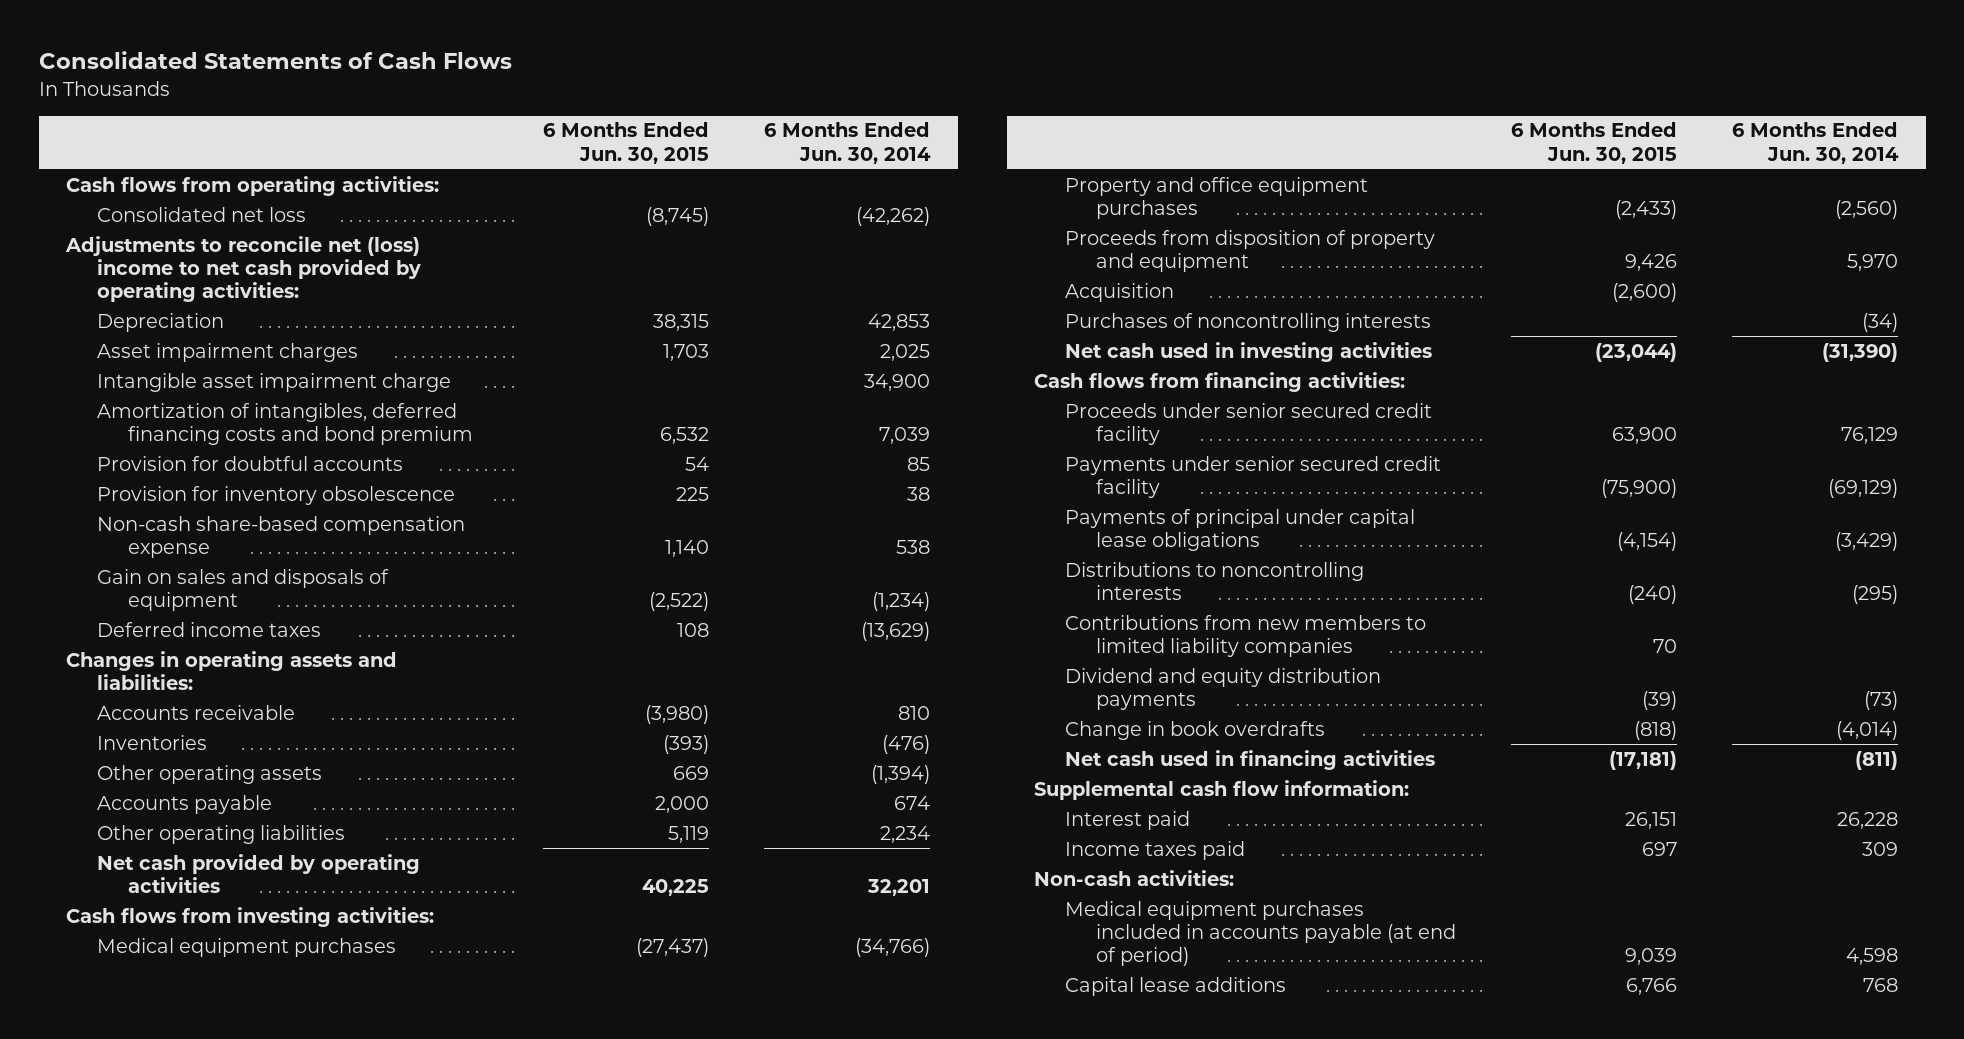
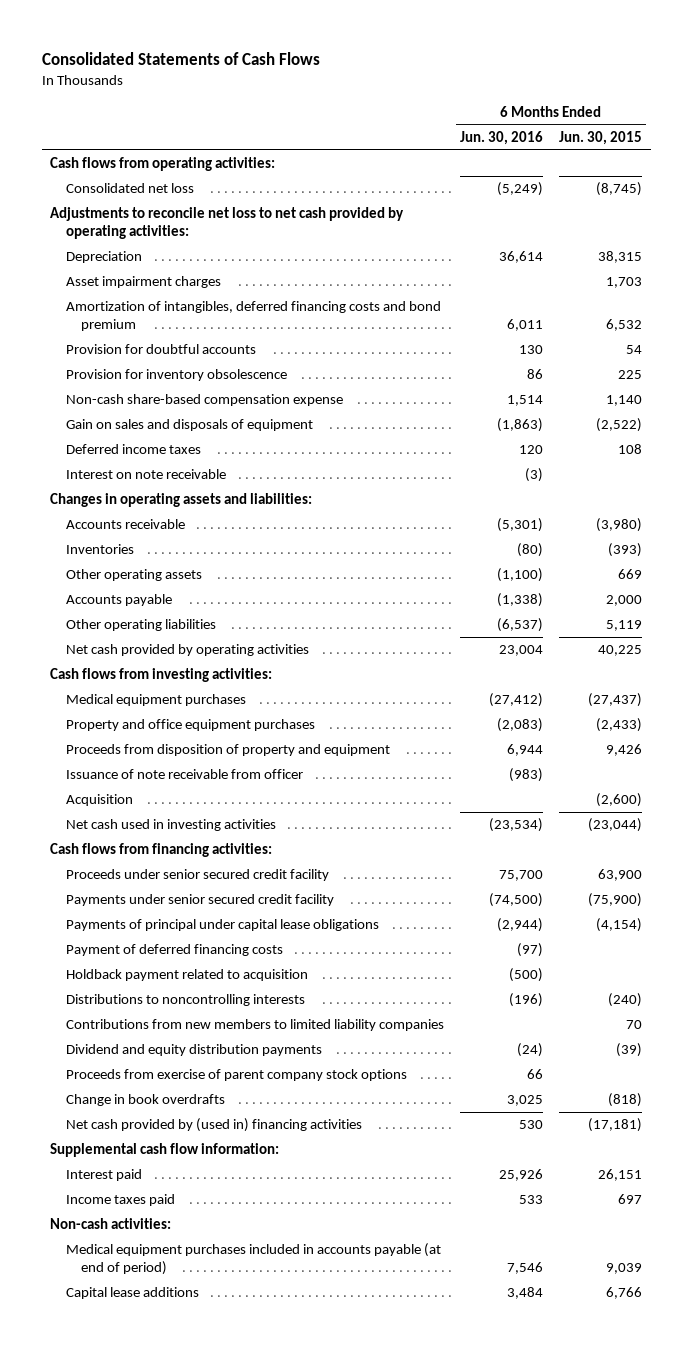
[763,122,931,164] 6 Months Ended Jun. 30, 2014 -> none
none -> [460,130,544,145] Jun. 30, 2016
[65,235,421,303] Adjustments to reconcile net (loss) income to net cash provided by operating activities: -> [50,207,405,239] Adjustments to reconcile net loss to net cash provided by operating activities:
[96,372,451,392] Intangible asset impairment charge -> none
none -> [65,469,226,480] Interest on note receivable
none -> [65,769,303,780] Issuance of note receivable from officer
[1065,312,1432,332] Purchases of noncontrolling interests -> none
none -> [65,944,283,957] Payment of deferred financing costs
none -> [65,969,308,982] Holdback payment related to acquisition
none -> [65,1069,407,1082] Proceeds from exercise of parent company stock options
[1065,749,1436,770] Net cash used in financing activities -> [65,1118,362,1133] Net cash provided by (used in) financing activities

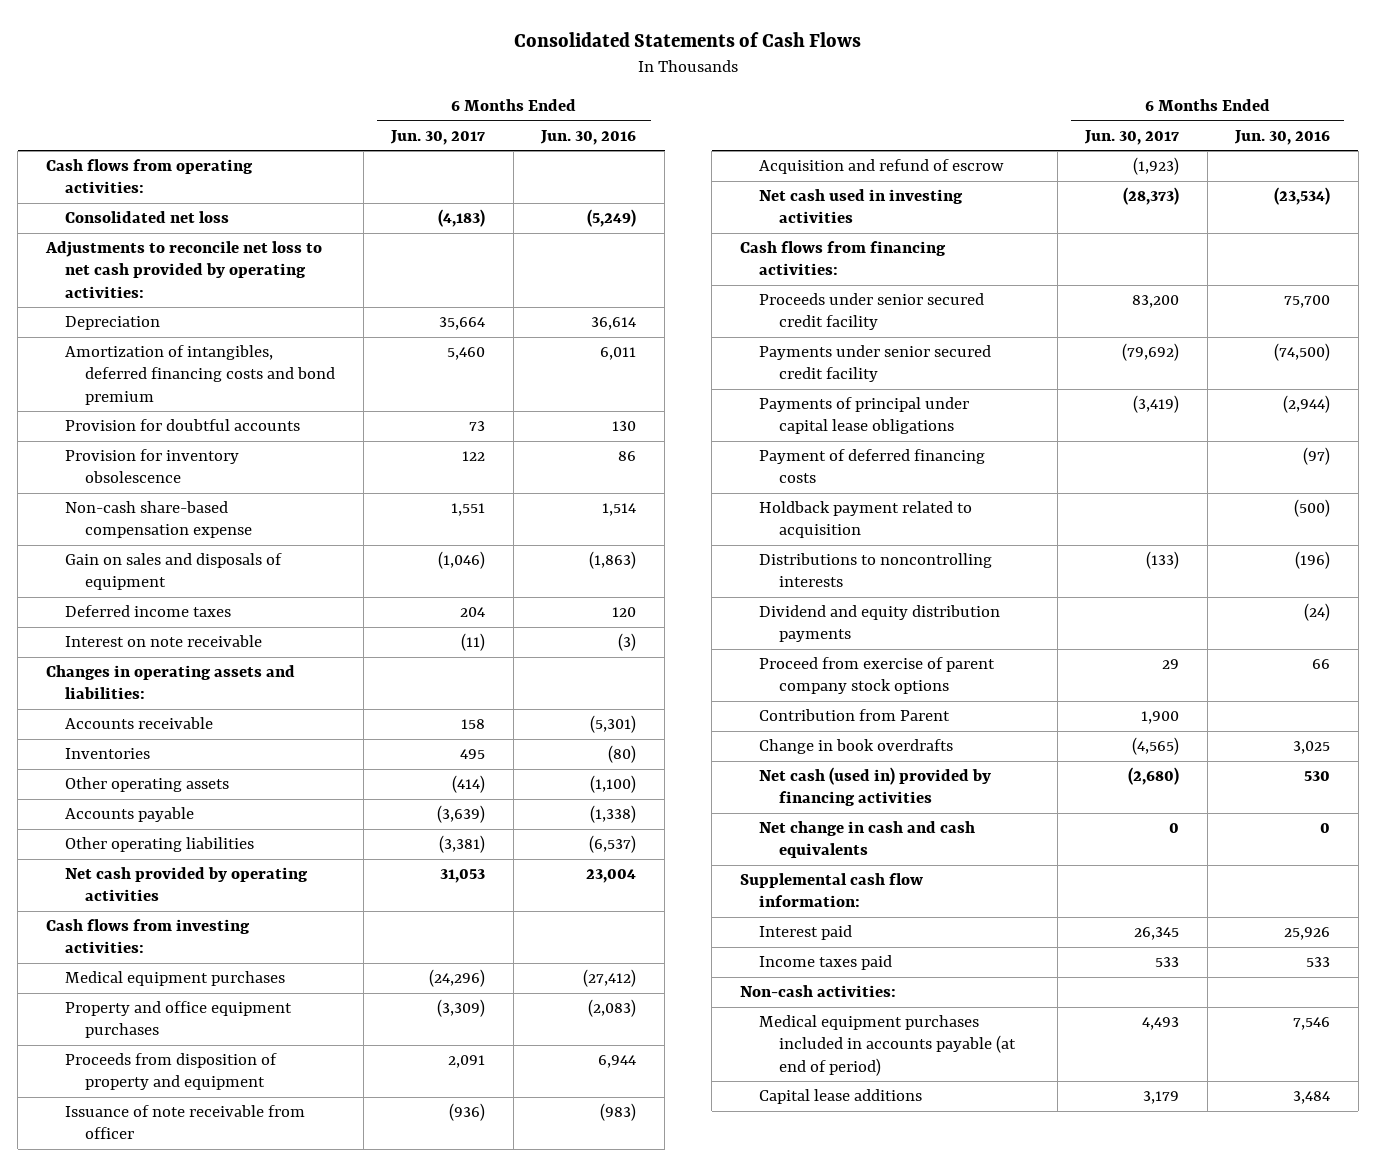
[559,130,643,145] Jun. 30, 2015 -> none
none -> [390,129,486,145] Jun. 30, 2017
[65,276,221,289] Asset impairment charges -> none
[65,794,133,807] Acquisition -> none
none -> [759,159,1005,175] Acquisition and refund of escrow
[65,1019,444,1032] Contributions from new members to limited liability companies -> none
[65,1069,407,1082] Proceeds from exercise of parent company stock options -> [759,657,996,695] Proceed from exercise of parent company stock options
none -> [759,709,951,722] Contribution from Parent
[65,1118,362,1133] Net cash provided by (used in) financing activities -> [759,767,992,807] Net cash (used in) provided by financing activities
none -> [759,821,976,859] Net change in cash and cash equivalents

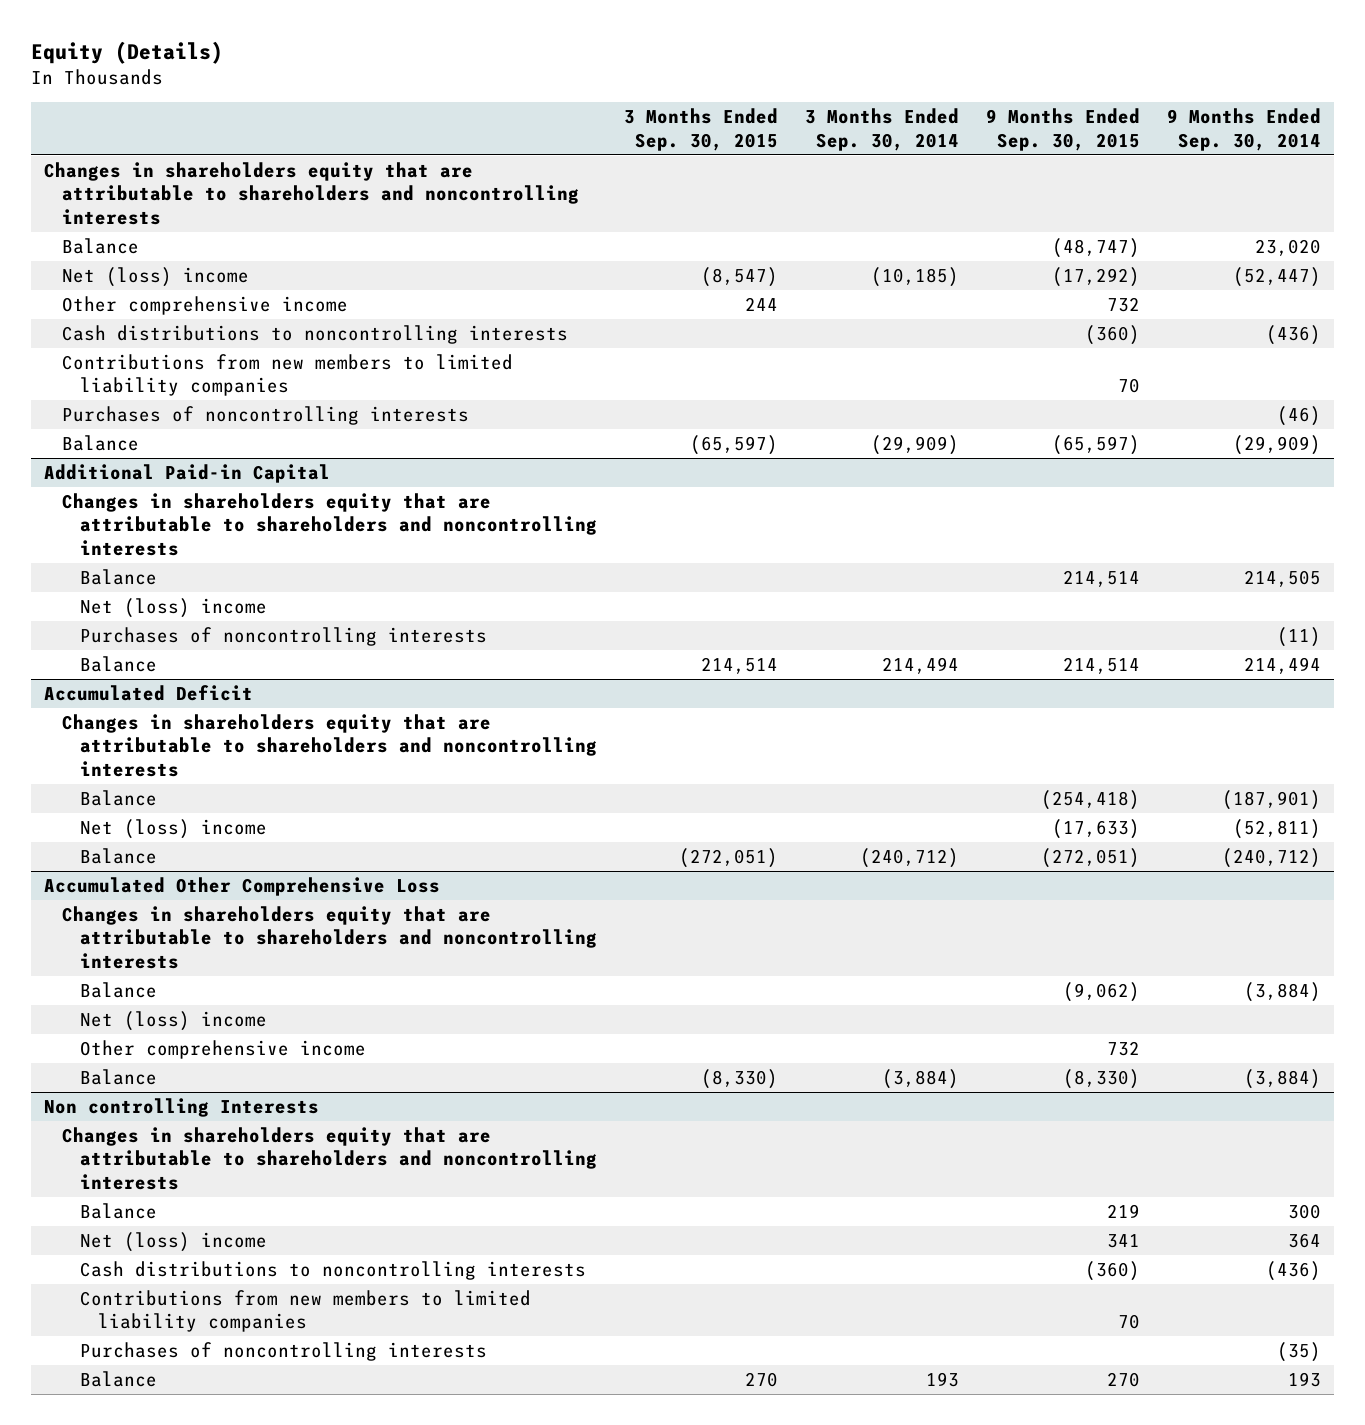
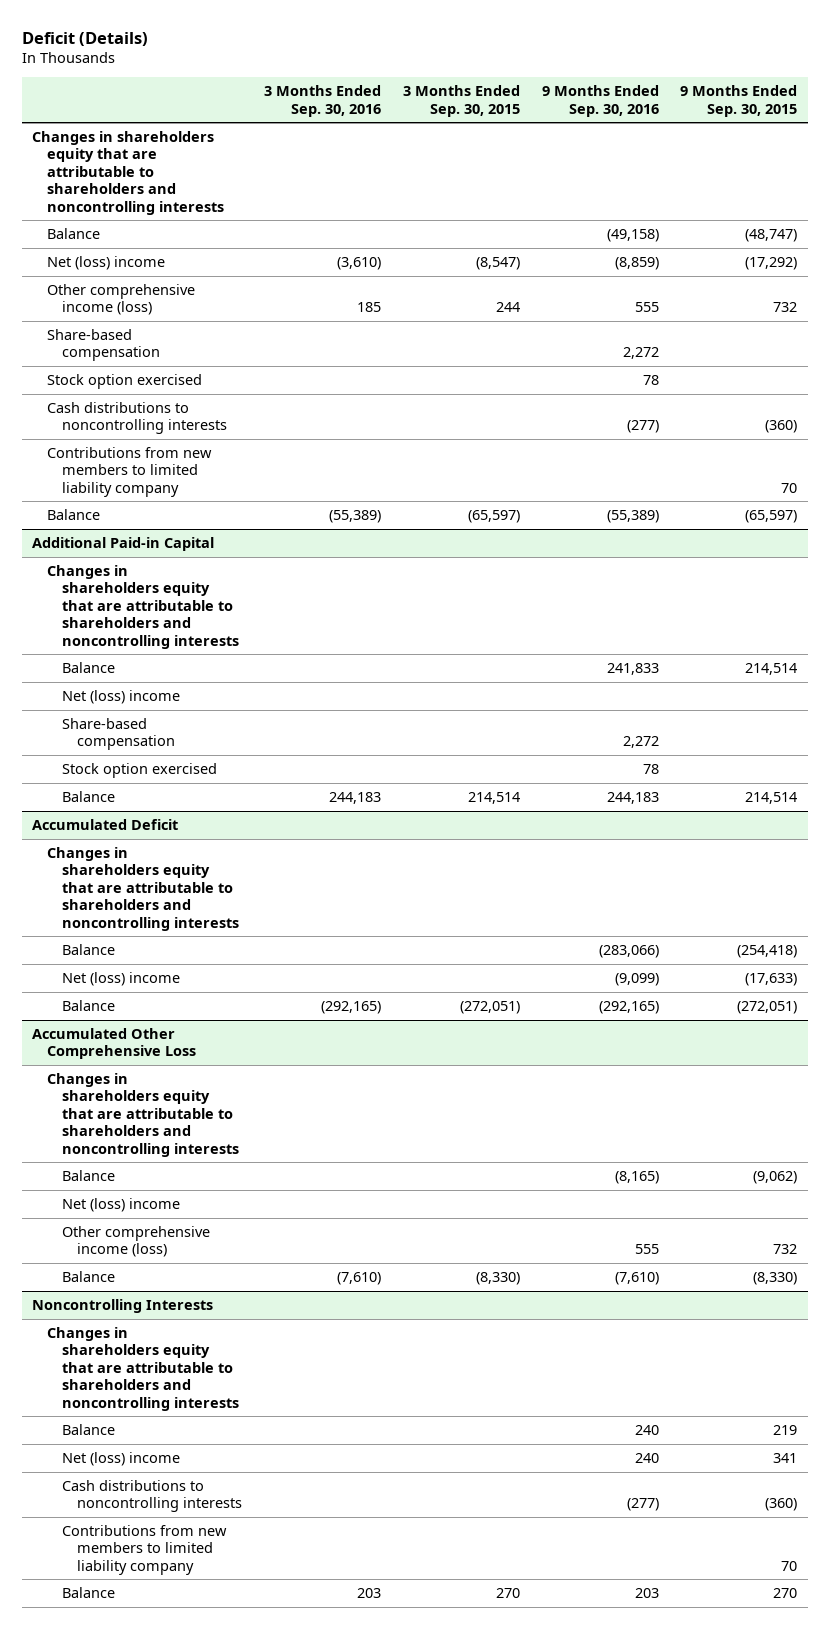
[30,41,223,65] Equity (Details) -> [21,31,148,46] Deficit (Details)
[804,108,959,151] 3 Months Ended Sep. 30, 2014 -> none
[1166,108,1321,151] 9 Months Ended Sep. 30, 2014 -> none
none -> [264,85,382,117] 3 Months Ended Sep. 30, 2016
none -> [541,85,659,117] 9 Months Ended Sep. 30, 2016
[62,295,349,315] Other comprehensive income -> [47,283,196,316] Other comprehensive income (loss)
none -> [47,328,161,362] Share-based compensation
none -> [47,373,203,389] Stock option exercised
[62,405,470,425] Purchases of noncontrolling interests -> none
[62,353,514,397] Contributions from new members to limited liability companies -> [47,446,213,497] Contributions from new members to limited liability company
[80,626,488,646] Purchases of noncontrolling interests -> none
none -> [62,717,176,751] Share-based compensation
none -> [62,762,218,778] Stock option exercised
[80,1039,367,1059] Other comprehensive income -> [62,1225,211,1258] Other comprehensive income (loss)
[44,1097,320,1117] Non controlling Interests -> [32,1298,214,1313] Noncontrolling Interests
[80,1341,488,1361] Purchases of noncontrolling interests -> none
[80,1289,532,1333] Contributions from new members to limited liability companies -> [62,1524,228,1575] Contributions from new members to limited liability company

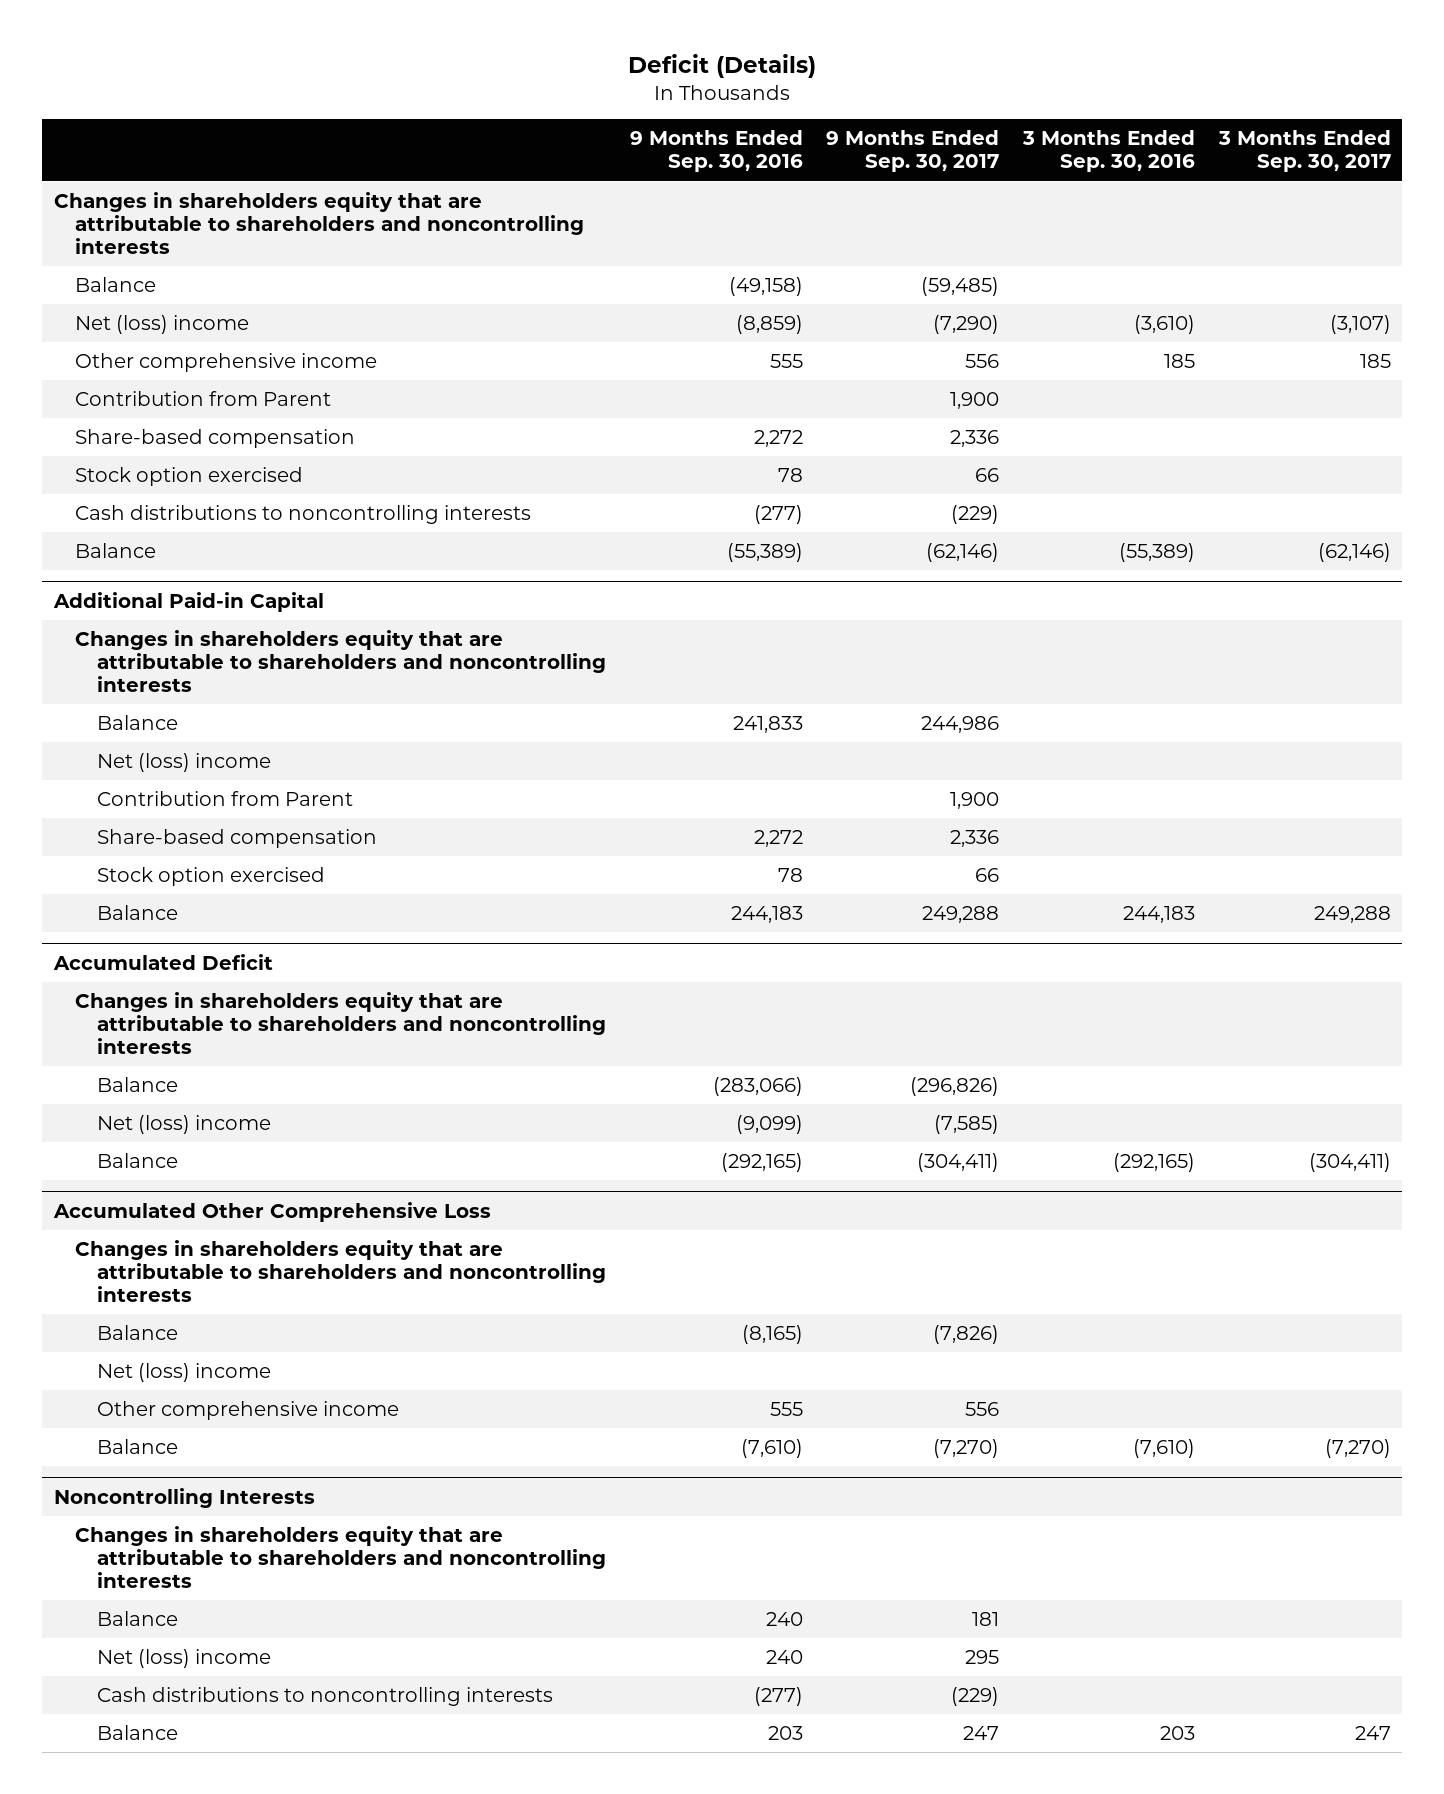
[402,85,520,117] 3 Months Ended Sep. 30, 2015 -> none
[680,85,798,117] 9 Months Ended Sep. 30, 2015 -> none
none -> [826,130,1000,173] 9 Months Ended Sep. 30, 2017
none -> [1217,130,1391,173] 3 Months Ended Sep. 30, 2017
[47,283,196,316] Other comprehensive income (loss) -> [75,353,378,373] Other comprehensive income
none -> [75,391,332,407] Contribution from Parent
[47,446,213,497] Contributions from new members to limited liability company -> none
none -> [96,791,353,807] Contribution from Parent
[62,1225,211,1258] Other comprehensive income (loss) -> [96,1401,399,1421] Other comprehensive income
[62,1524,228,1575] Contributions from new members to limited liability company -> none

